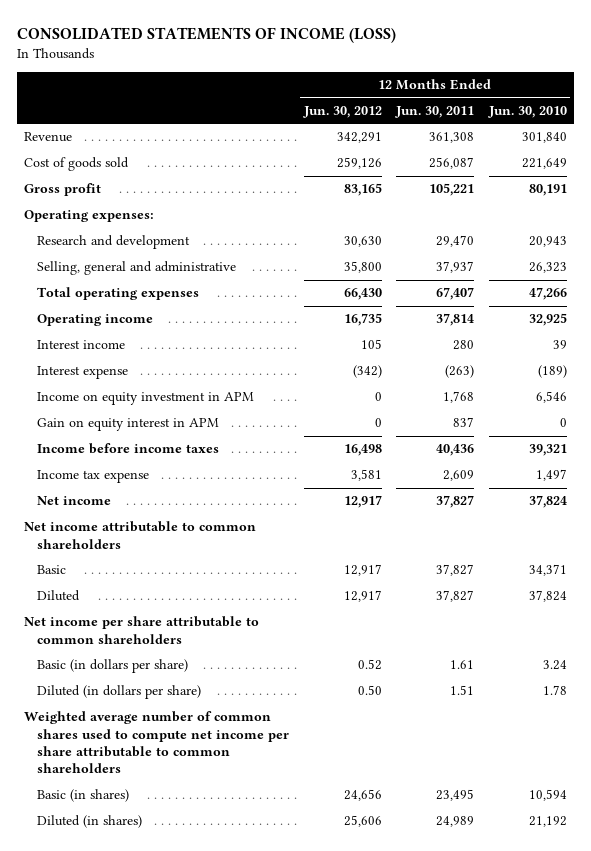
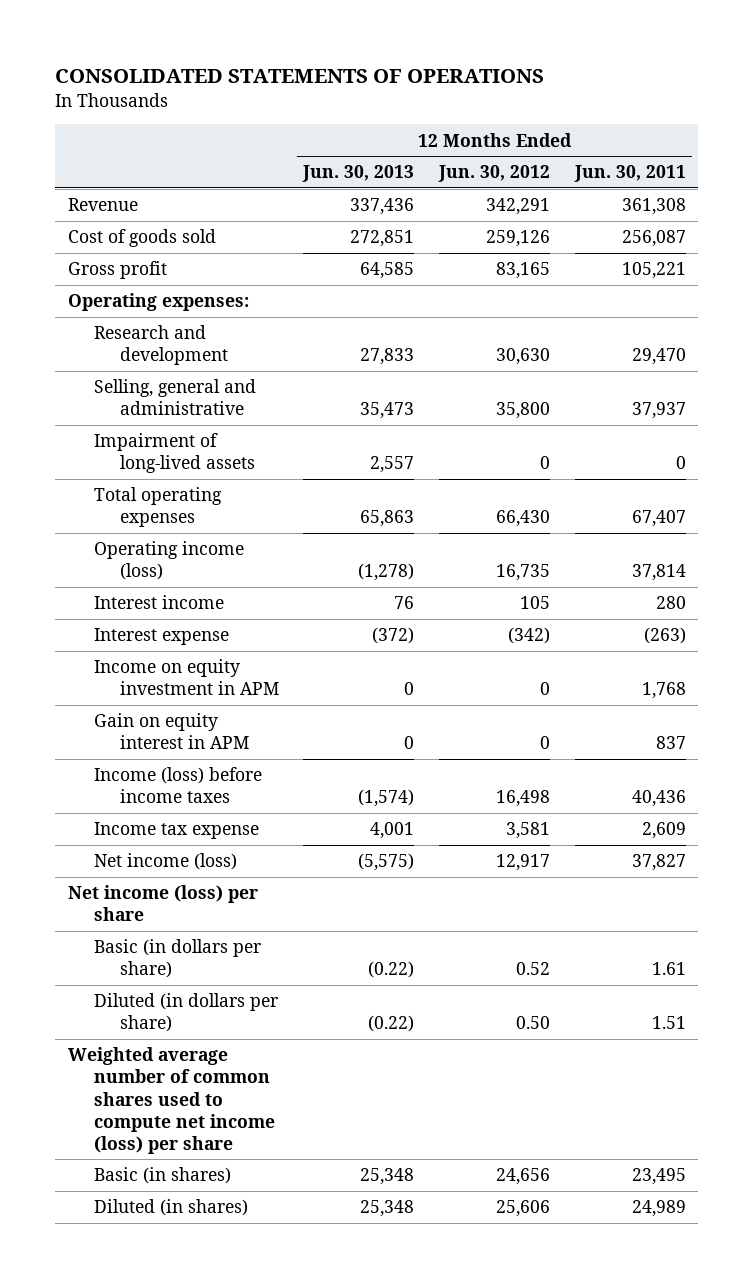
[17,26,397,43] CONSOLIDATED STATEMENTS OF INCOME (LOSS) -> [55,68,545,83] CONSOLIDATED STATEMENTS OF OPERATIONS
[487,106,567,119] Jun. 30, 2010 -> none
none -> [302,165,415,183] Jun. 30, 2013
none -> [93,433,255,474] Impairment of long-lived assets
[37,314,154,327] Operating income -> [93,541,244,581] Operating income (loss)
[37,443,220,455] Income before income taxes -> [93,767,262,804] Income (loss) before income taxes
[24,521,257,549] Net income attributable to common shareholders -> none
[37,565,67,575] Basic -> none
[37,590,81,602] Diluted -> none
[37,496,112,506] Net income -> [93,853,237,871] Net income (loss)
[24,616,260,644] Net income per share attributable to common shareholders -> [67,885,258,922] Net income (loss) per share
[24,711,290,774] Weighted average number of common shares used to compute net income per share attributable to common shareholders -> [67,1047,275,1154] Weighted average number of common shares used to compute net income (loss) per share

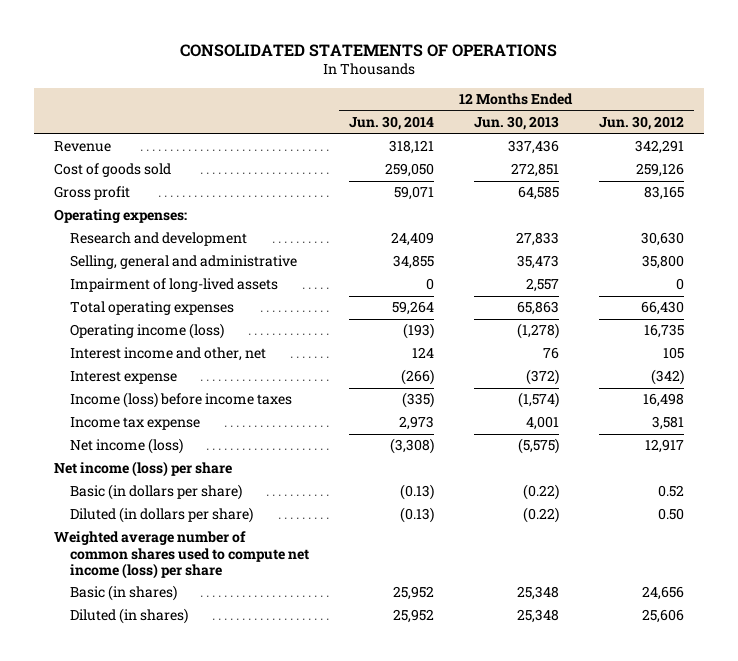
[573,165,686,183] Jun. 30, 2011 -> none
none -> [348,116,434,131] Jun. 30, 2014
[93,595,224,610] Interest income -> [69,347,266,362] Interest income and other, net
[93,659,279,696] Income on equity investment in APM -> none
[93,713,249,750] Gain on equity interest in APM -> none

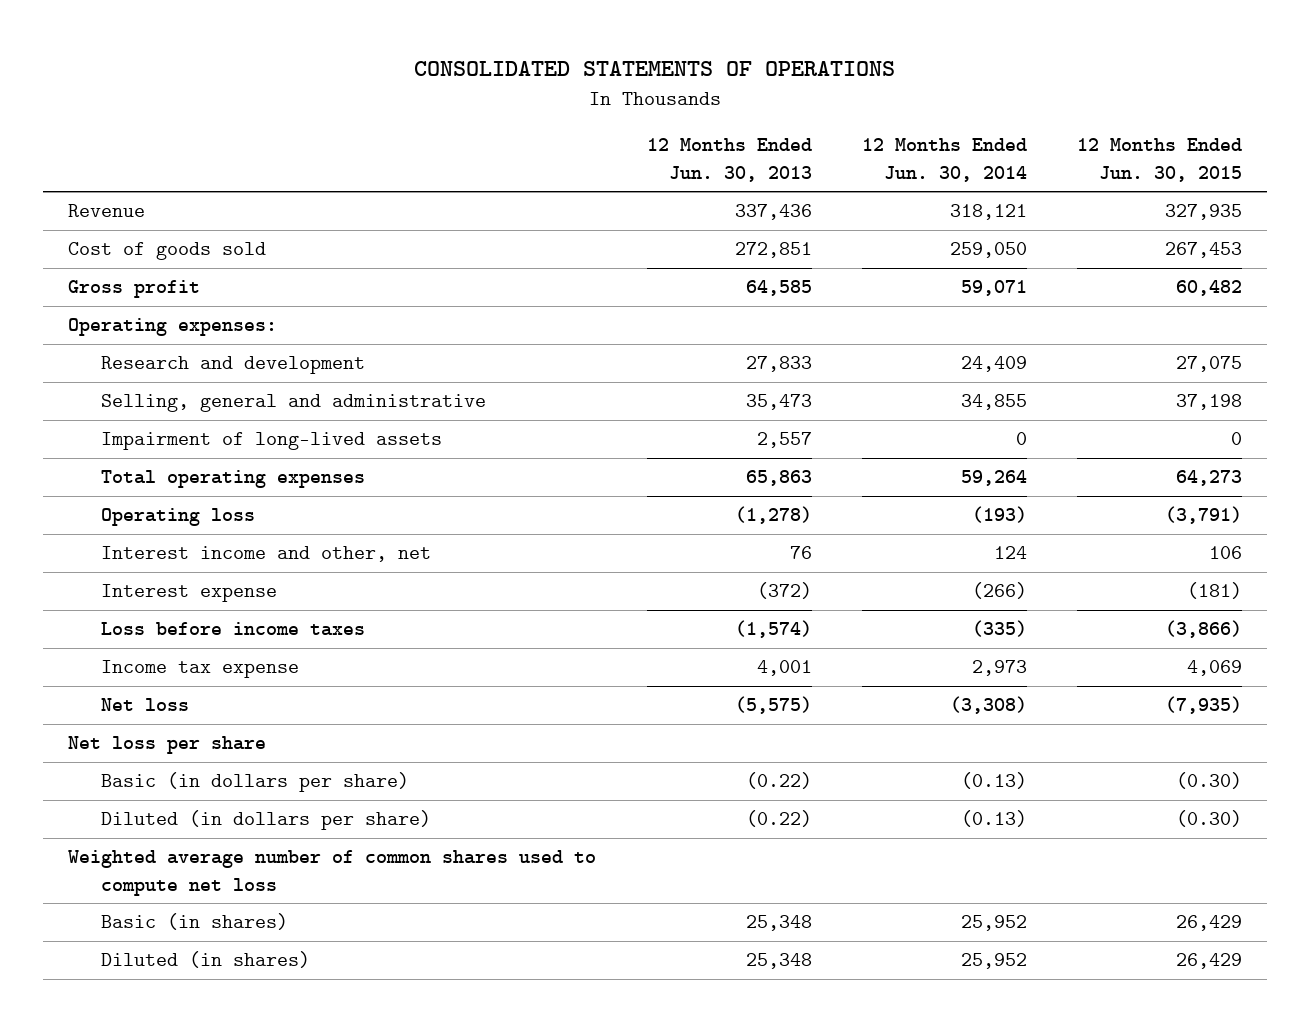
[598,116,684,131] Jun. 30, 2012 -> none
none -> [1077,138,1243,182] 12 Months Ended Jun. 30, 2015
[69,323,224,340] Operating income (loss) -> [101,508,256,527] Operating loss
[69,392,292,409] Income (loss) before income taxes -> [101,622,366,637] Loss before income taxes
[69,438,183,455] Net income (loss) -> [101,698,190,712] Net loss
[54,461,233,478] Net income (loss) per share -> [68,736,267,755] Net loss per share
[54,531,309,579] Weighted average number of common shares used to compute net income (loss) per share -> [68,850,597,896] Weighted average number of common shares used to compute net loss

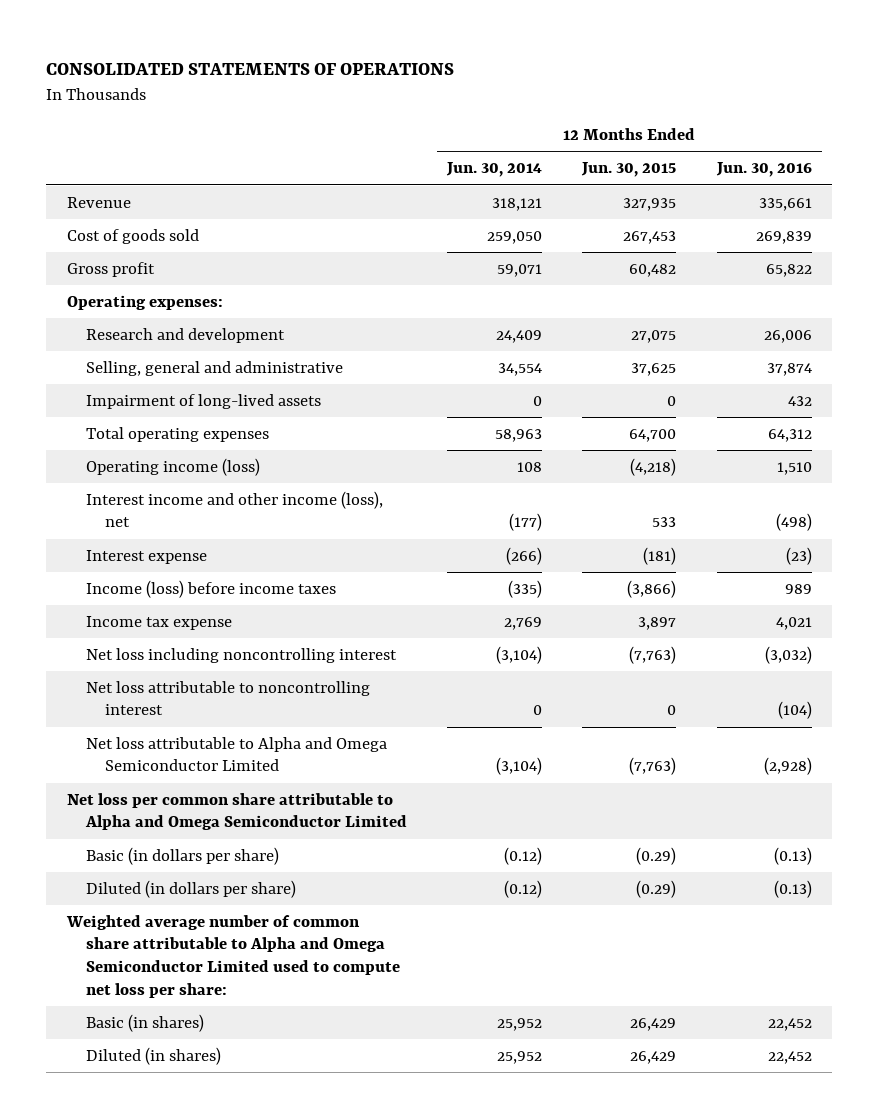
[646,138,812,182] 12 Months Ended Jun. 30, 2013 -> none
none -> [715,162,812,178] Jun. 30, 2016
[960,394,1027,411] 34,855 -> [498,362,543,376] 34,554
[1176,394,1243,411] 37,198 -> [631,362,677,376] 37,625
[960,470,1027,487] 59,264 -> [495,428,543,442] 58,963
[1176,470,1243,487] 64,273 -> [629,428,677,442] 64,700
[101,508,256,527] Operating loss -> [85,457,260,476] Operating income (loss)
[971,506,1027,524] (193) -> [517,461,543,472] 108
[1165,506,1243,525] (3,791) -> [630,457,677,476] (4,218)
[101,546,432,563] Interest income and other, net -> [85,490,383,528] Interest income and other income (loss), net
[993,546,1027,560] 124 -> [509,513,543,532] (177)
[1209,546,1243,560] 106 -> [652,517,677,528] 533
[101,622,366,637] Loss before income taxes -> [85,579,336,598] Income (loss) before income taxes
[971,660,1027,677] 2,973 -> [504,616,543,630] 2,769
[1187,660,1243,677] 4,069 -> [638,616,677,630] 3,897
none -> [85,647,397,663] Net loss including noncontrolling interest
none -> [85,680,370,716] Net loss attributable to noncontrolling interest
[101,698,190,712] Net loss -> [85,736,387,772] Net loss attributable to Alpha and Omega Semiconductor Limited
[949,696,1027,715] (3,308) -> [496,757,543,776] (3,104)
[1165,696,1243,715] (7,935) -> [629,757,677,776] (7,763)
[68,736,267,755] Net loss per share -> [66,792,407,831] Net loss per common share attributable to Alpha and Omega Semiconductor Limited
[960,772,1027,790] (0.13) -> [504,846,543,865] (0.12)
[1176,772,1243,790] (0.30) -> [636,846,677,865] (0.29)
[960,810,1027,828] (0.13) -> [504,879,543,898] (0.12)
[1176,810,1243,828] (0.30) -> [636,879,677,898] (0.29)
[68,850,597,896] Weighted average number of common shares used to compute net loss -> [65,914,400,998] Weighted average number of common share attributable to Alpha and Omega Semiconductor Limited used to compute net loss per share:

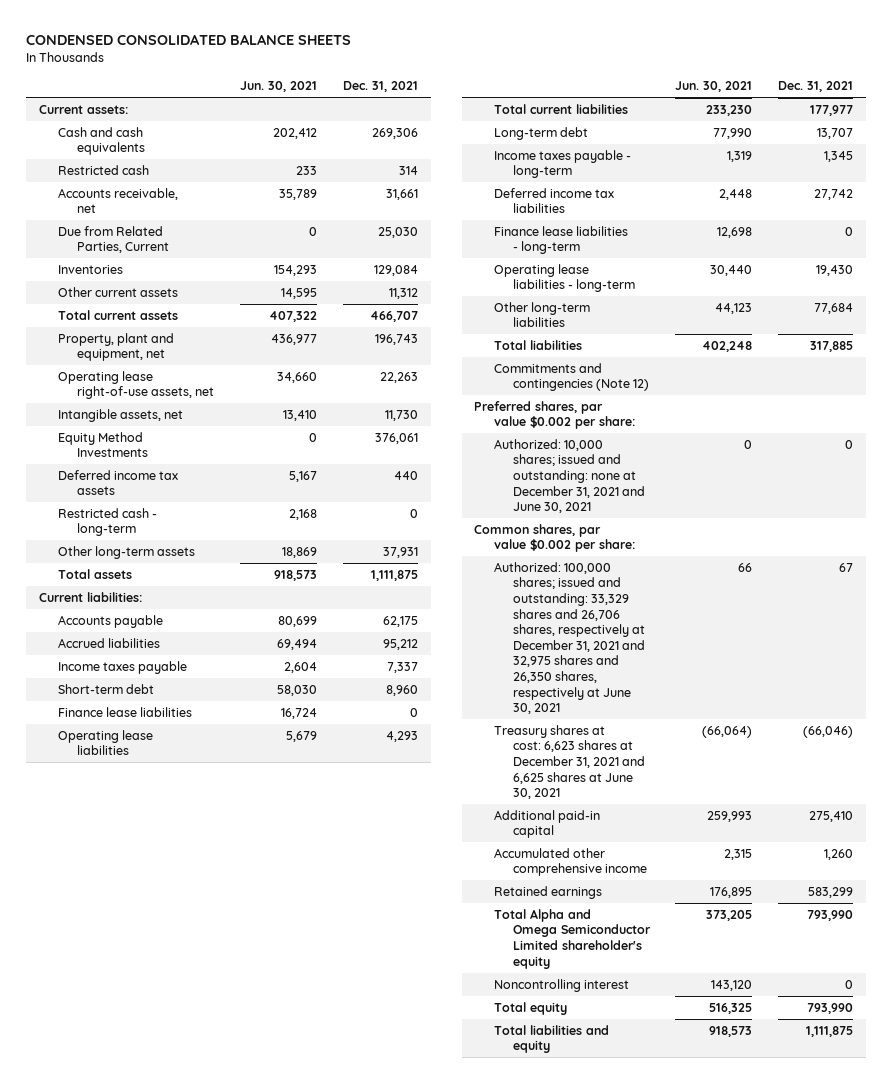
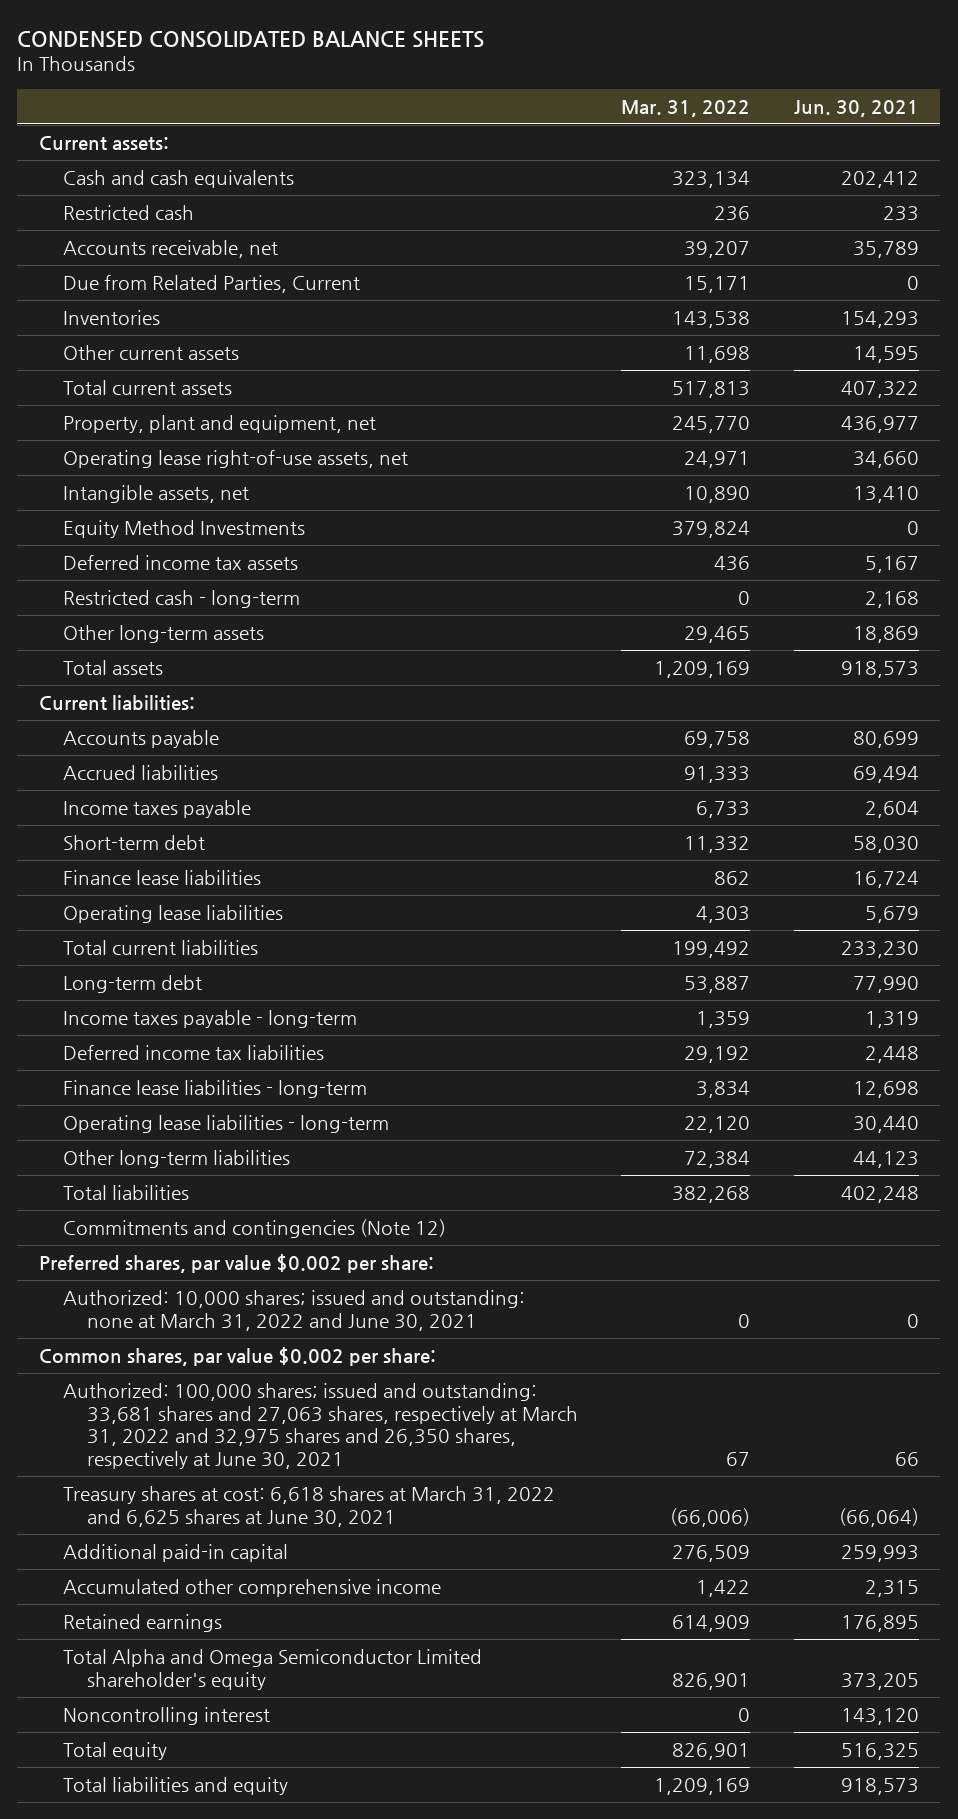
[342,81,418,93] Dec. 31, 2021 -> none
none -> [621,99,751,117] Mar. 31, 2022
[493,438,645,514] Authorized: 10,000 shares; issued and outstanding: none at December 31, 2021 and June 30, 2021 -> [63,1289,526,1331] Authorized: 10,000 shares; issued and outstanding: none at March 31, 2022 and June 30, 2021
[493,561,645,715] Authorized: 100,000 shares; issued and outstanding: 33,329 shares and 26,706 shares, respectively at December 31, 2021 and 32,975 shares and 26,350 shares, respectively at June 30, 2021 -> [63,1382,579,1470] Authorized: 100,000 shares; issued and outstanding: 33,681 shares and 27,063 shares, respectively at March 31, 2022 and 32,975 shares and 26,350 shares, respectively at June 30, 2021
[493,724,645,800] Treasury shares at cost: 6,623 shares at December 31, 2021 and 6,625 shares at June 30, 2021 -> [63,1485,556,1527] Treasury shares at cost: 6,618 shares at March 31, 2022 and 6,625 shares at June 30, 2021

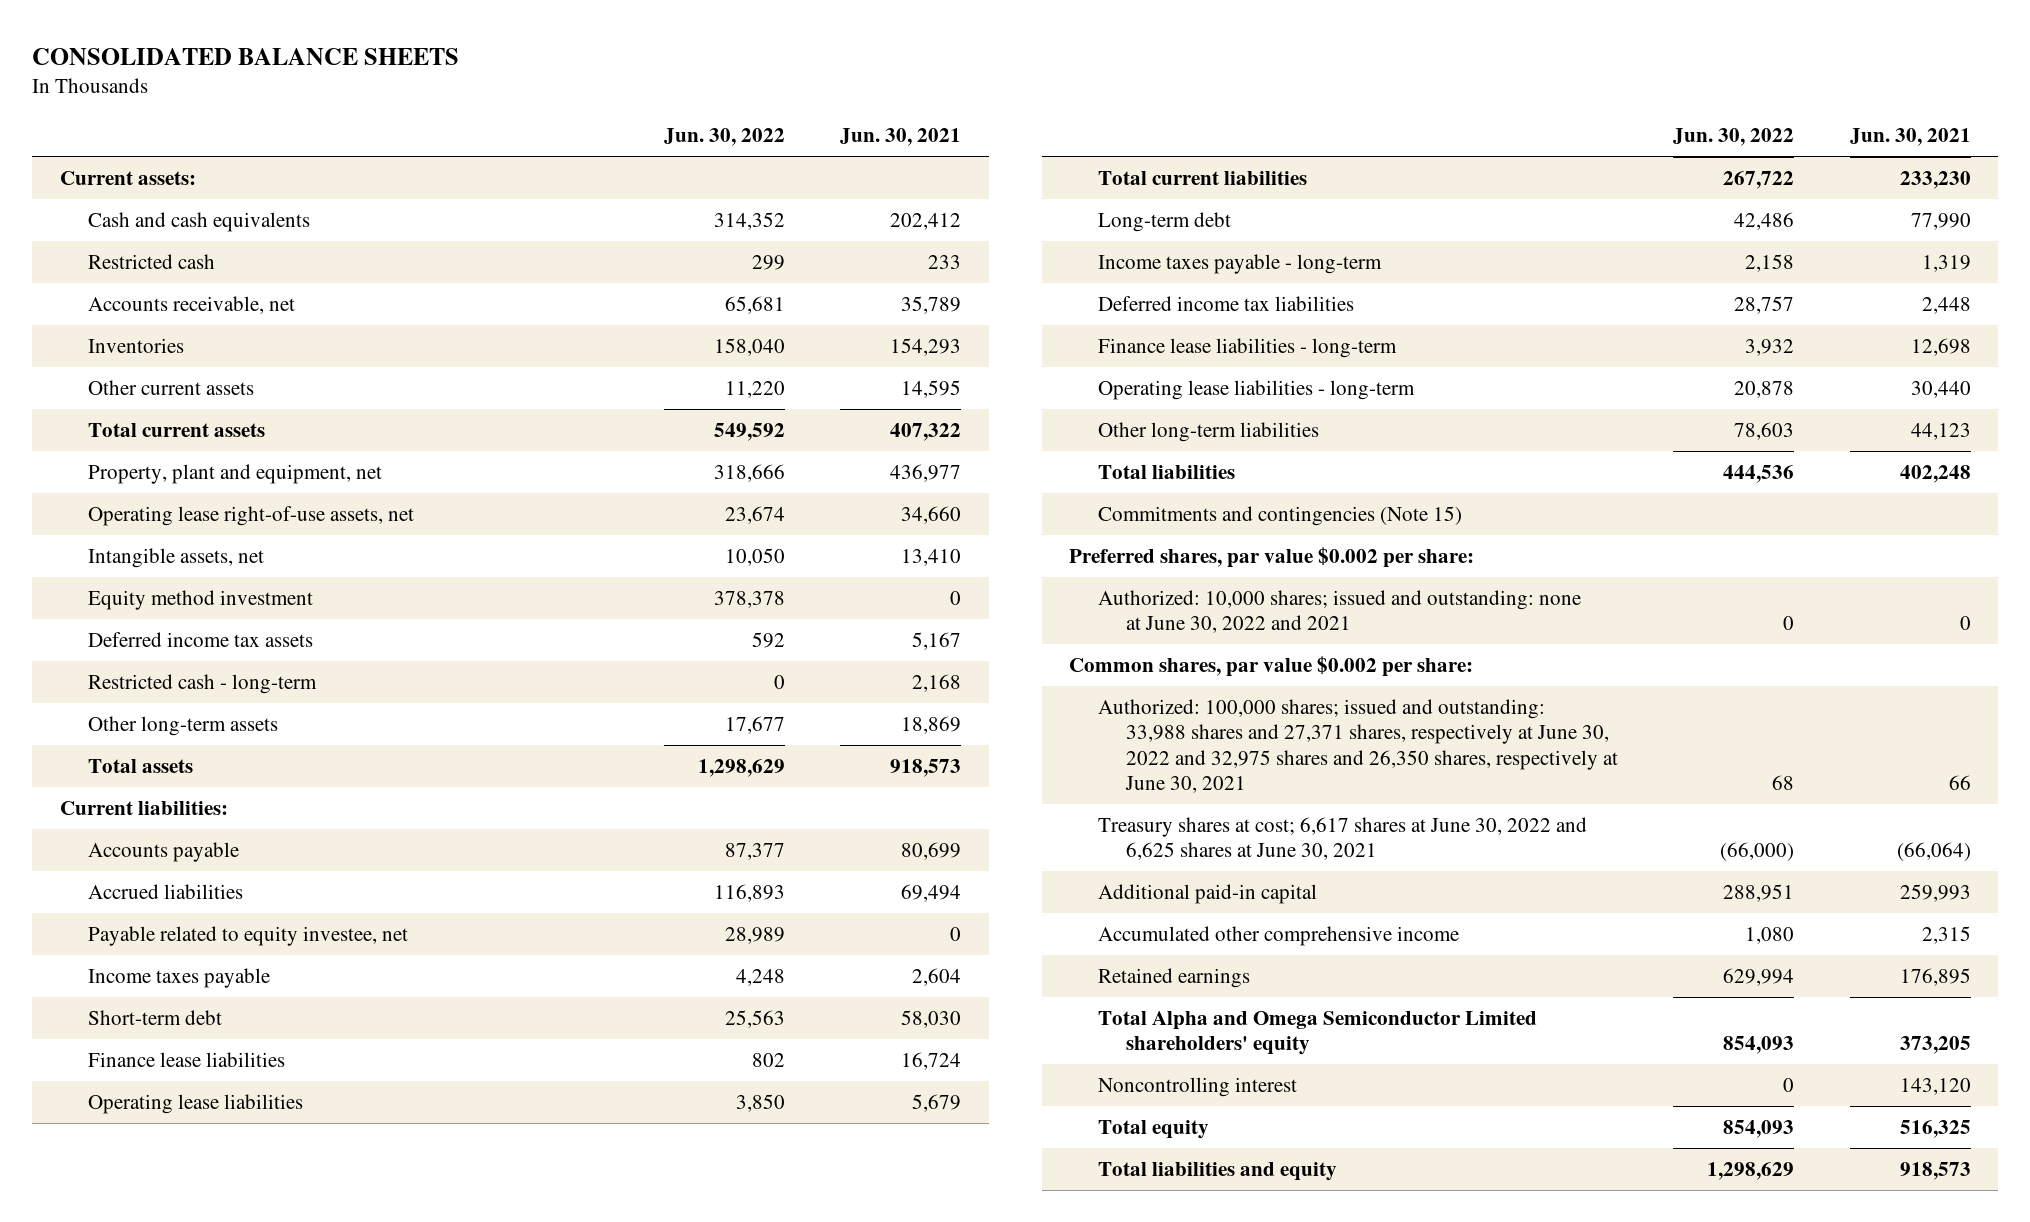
[17,30,485,48] CONDENSED CONSOLIDATED BALANCE SHEETS -> [32,47,460,65] CONSOLIDATED BALANCE SHEETS
[621,99,751,117] Mar. 31, 2022 -> none
none -> [663,128,785,147] Jun. 30, 2022
[63,274,361,293] Due from Related Parties, Current -> none
[63,519,306,538] Equity Method Investments -> [88,589,314,610] Equity method investment
none -> [88,925,409,946] Payable related to equity investee, net
[63,1218,447,1238] Commitments and contingencies (Note 12) -> [1097,505,1462,526] Commitments and contingencies (Note 15)
[63,1289,526,1331] Authorized: 10,000 shares; issued and outstanding: none at March 31, 2022 and June 30, 2021 -> [1097,589,1581,634] Authorized: 10,000 shares; issued and outstanding: none at June 30, 2022 and 2021
[63,1382,579,1470] Authorized: 100,000 shares; issued and outstanding: 33,681 shares and 27,063 shares, respectively at March 31, 2022 and 32,975 shares and 26,350 shares, respectively at June 30, 2021 -> [1097,698,1618,794] Authorized: 100,000 shares; issued and outstanding: 33,988 shares and 27,371 shares, respectively at June 30, 2022 and 32,975 shares and 26,350 shares, respectively at June 30, 2021
[63,1485,556,1527] Treasury shares at cost: 6,618 shares at March 31, 2022 and 6,625 shares at June 30, 2021 -> [1097,816,1587,861] Treasury shares at cost; 6,617 shares at June 30, 2022 and 6,625 shares at June 30, 2021
[63,1648,483,1690] Total Alpha and Omega Semiconductor Limited shareholder's equity -> [1097,1010,1537,1056] Total Alpha and Omega Semiconductor Limited shareholders' equity

